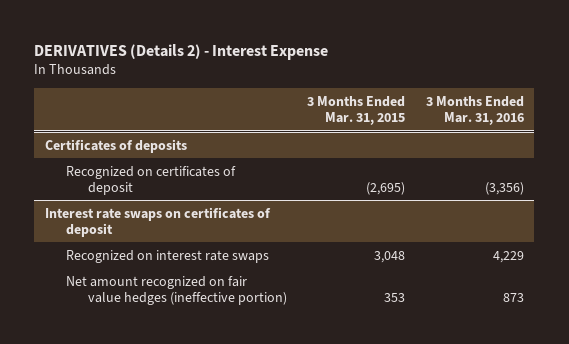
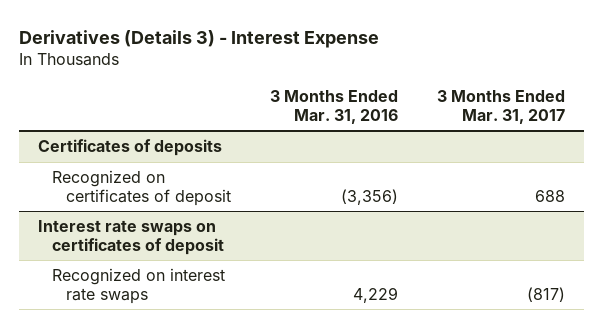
[34,43,329,60] DERIVATIVES (Details 2) - Interest Expense -> [18,29,379,48] Derivatives (Details 3) - Interest Expense
[307,95,406,125] 3 Months Ended Mar. 31, 2015 -> none
none -> [436,89,565,124] 3 Months Ended Mar. 31, 2017
[66,275,288,305] Net amount recognized on fair value hedges (ineffective portion) -> none

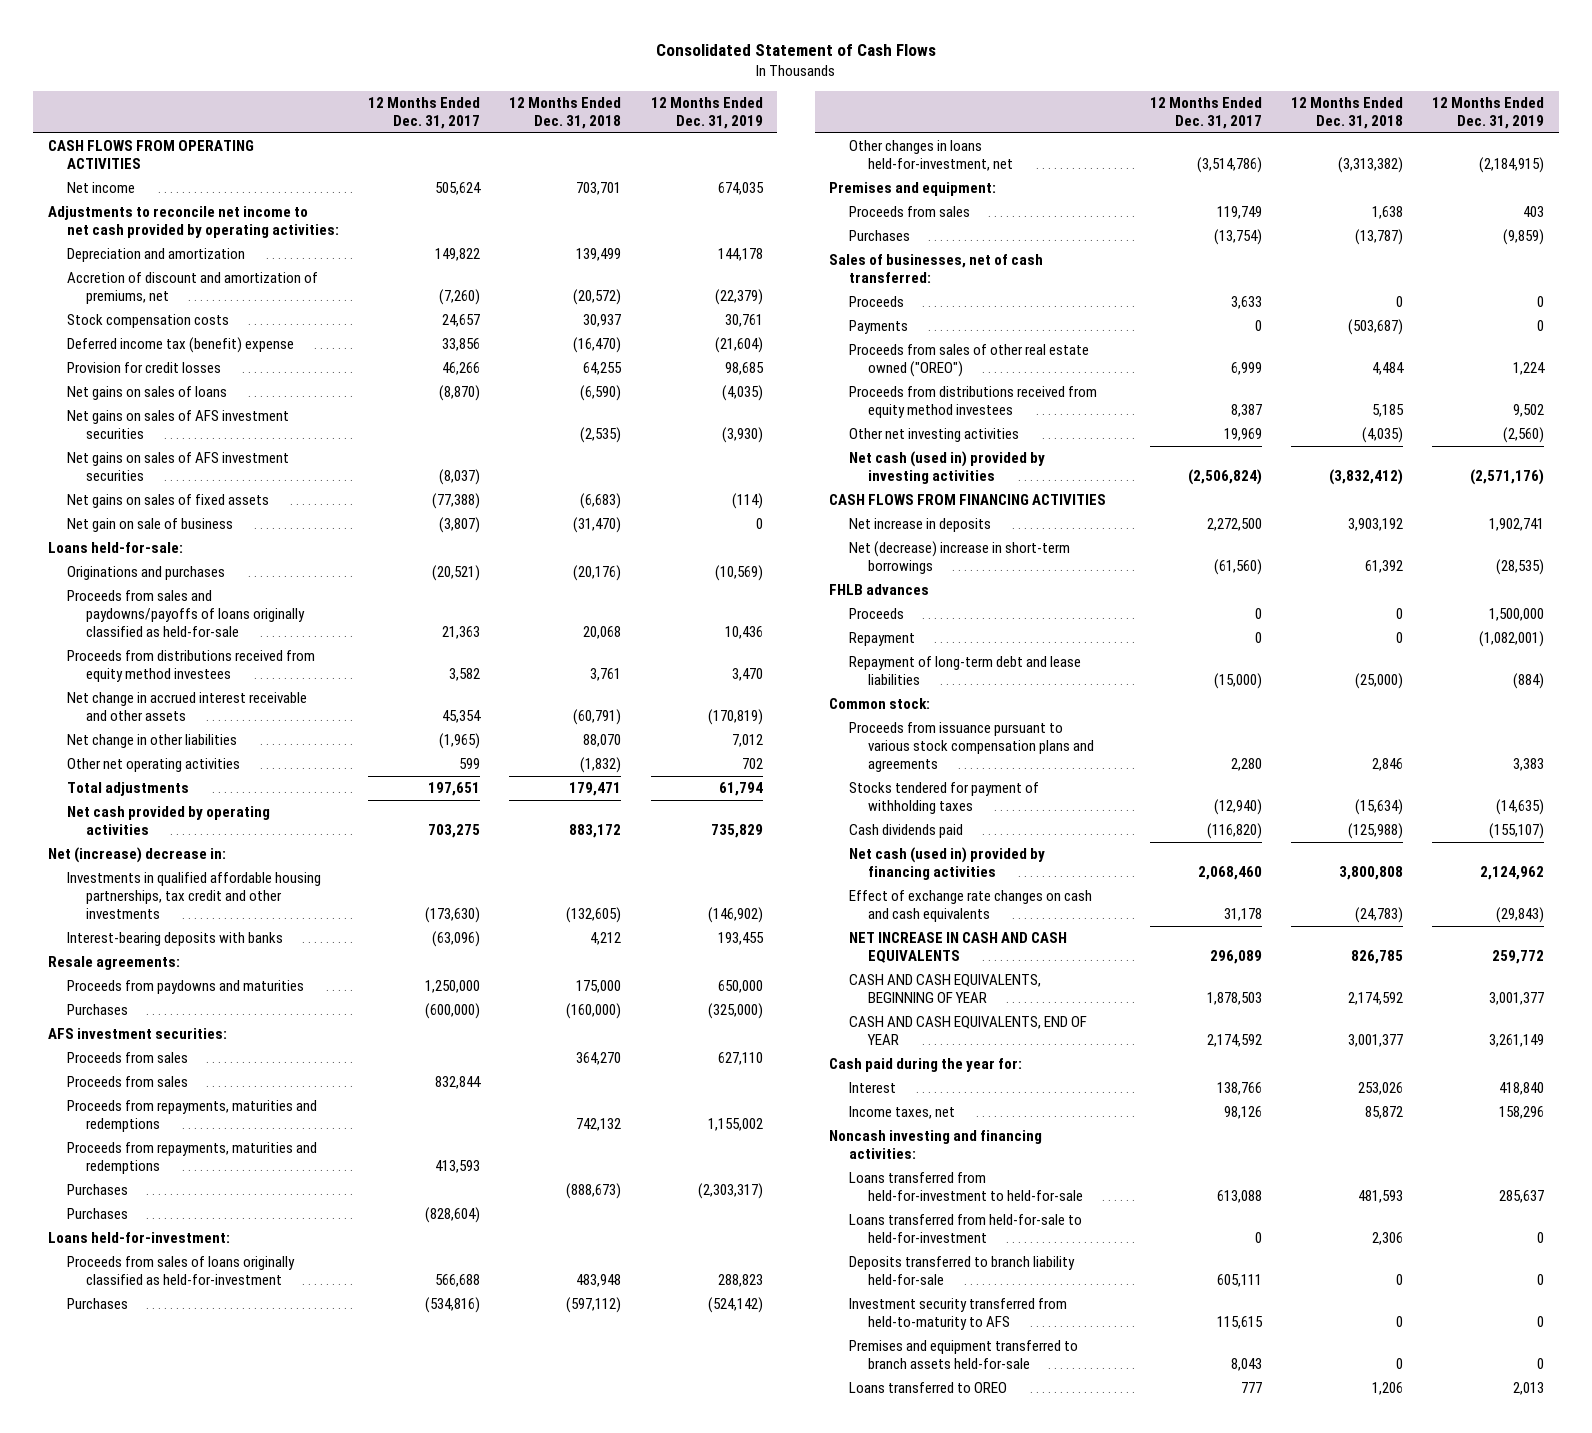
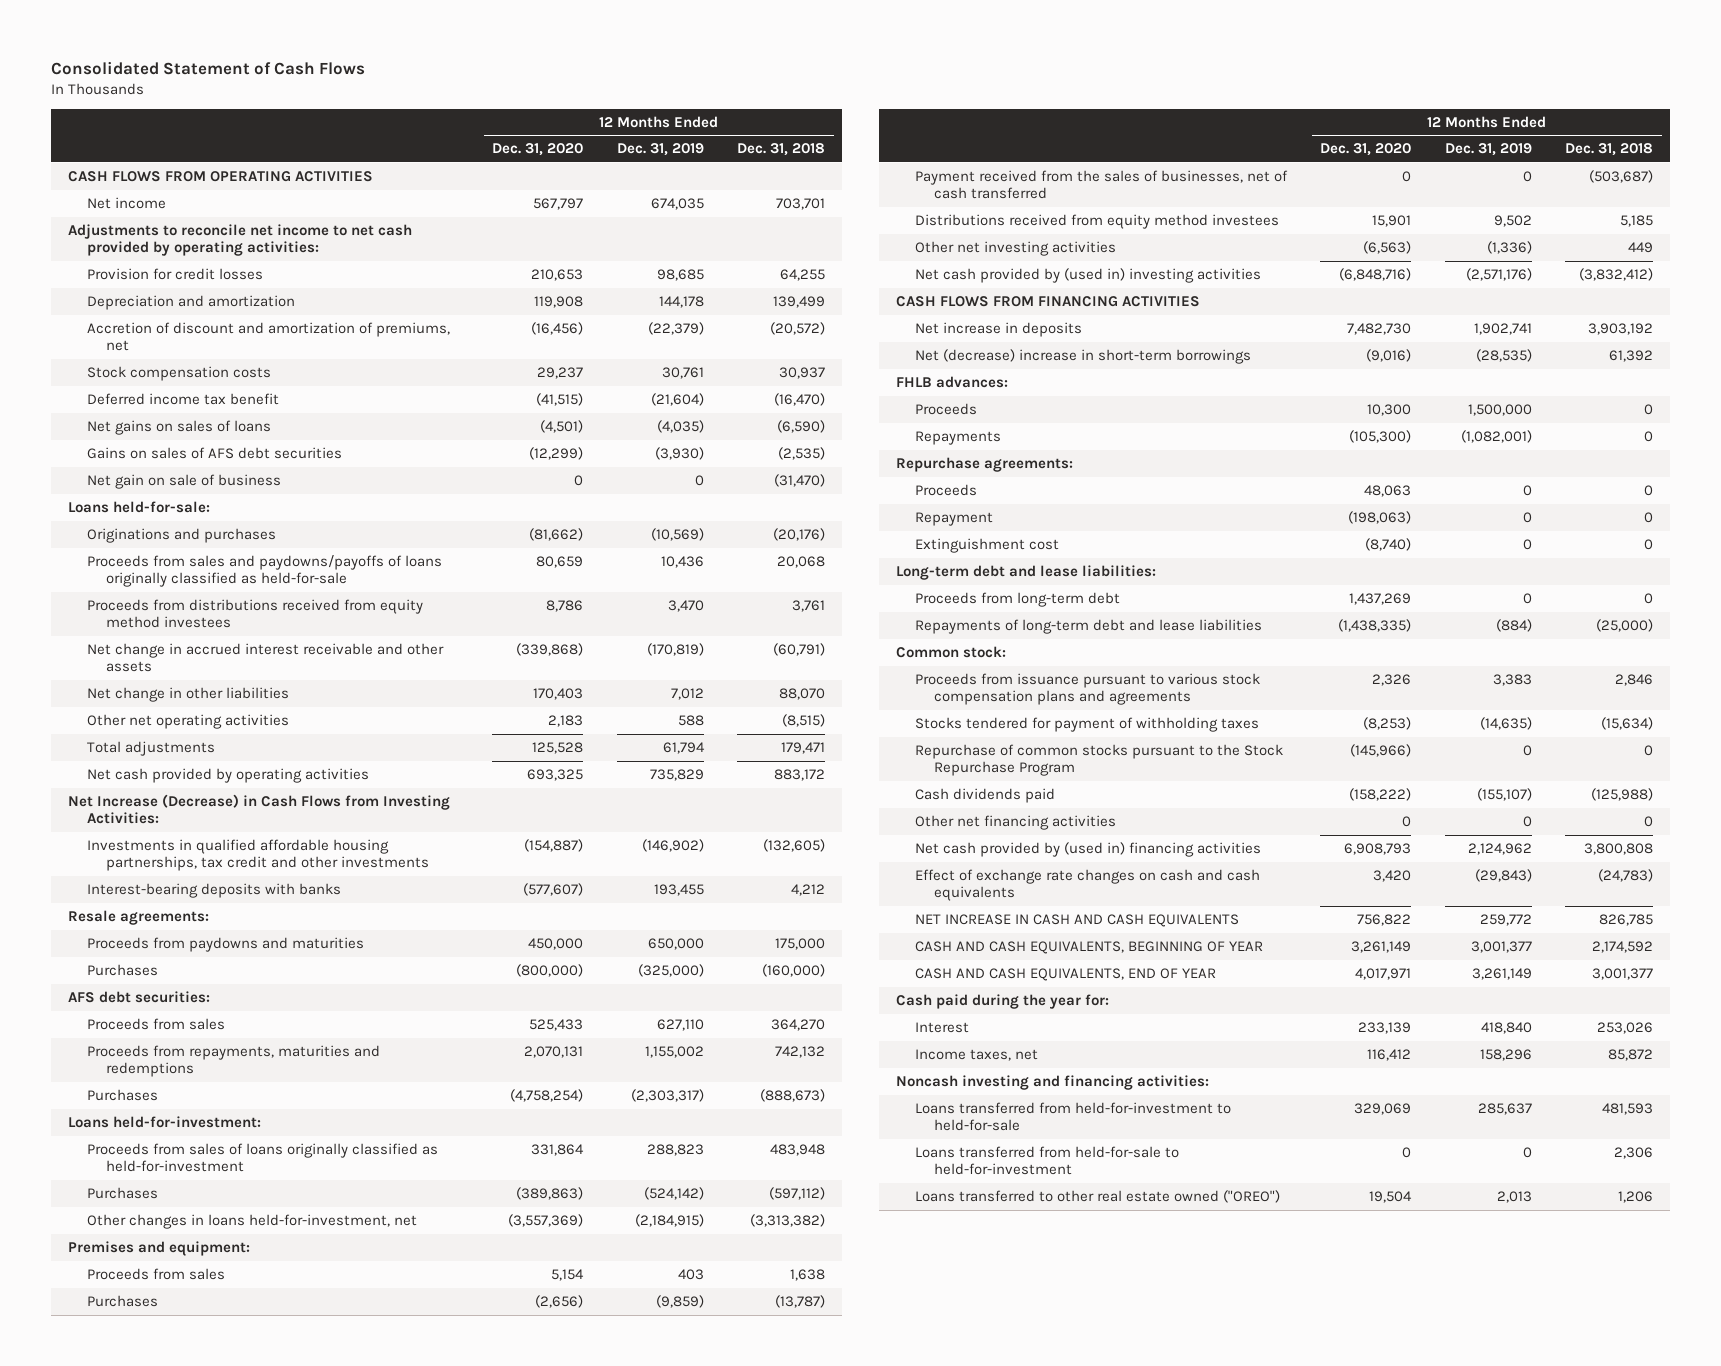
[368,97,481,130] 12 Months Ended Dec. 31, 2017 -> none
none -> [492,143,584,157] Dec. 31, 2020
[66,362,221,374] Provision for credit losses -> [86,267,263,280] Provision for credit losses
[66,337,294,354] Deferred income tax (benefit) expense -> [86,392,279,405] Deferred income tax benefit
[66,452,289,482] Net gains on sales of AFS investment securities -> none
[66,494,269,509] Net gains on sales of fixed assets -> none
[66,410,289,440] Net gains on sales of AFS investment securities -> [86,446,342,459] Gains on sales of AFS debt securities
[580,757,622,774] (1,832) -> [782,713,826,727] (8,515)
[741,758,763,770] 702 -> [677,714,704,726] 588
[47,847,226,864] Net (increase) decrease in: -> [67,793,450,825] Net Increase (Decrease) in Cash Flows from Investing Activities:
[47,1028,227,1040] AFS investment securities: -> [67,990,210,1003] AFS debt securities:
[66,1076,188,1088] Proceeds from sales -> none
[66,1142,317,1175] Proceeds from repayments, maturities and redemptions -> none
[66,1208,128,1220] Purchases -> none
[829,254,1044,284] Sales of businesses, net of cash transferred: -> none
[848,344,1089,378] Proceeds from sales of other real estate owned ("OREO") -> none
[848,320,908,335] Payments -> [914,169,1288,200] Payment received from the sales of businesses, net of cash transferred
[848,386,1097,419] Proceeds from distributions received from equity method investees -> [914,213,1279,229] Distributions received from equity method investees
[1362,427,1404,444] (4,035) -> [1628,241,1654,253] 449
[1503,427,1545,444] (2,560) -> [1486,240,1532,254] (1,336)
[848,451,1045,485] Net cash (used in) provided by investing activities -> [914,267,1261,283] Net cash provided by (used in) investing activities
[829,584,930,596] FHLB advances -> [895,375,1008,388] FHLB advances:
none -> [914,430,1001,445] Repayments
none -> [895,456,1073,472] Repurchase agreements:
[848,296,904,308] Proceeds -> [914,483,977,496] Proceeds
[1479,631,1545,648] (1,082,001) -> [1522,511,1532,523] 0
none -> [914,537,1059,553] Extinguishment cost
none -> [895,564,1156,580] Long-term debt and lease liabilities:
none -> [914,591,1120,607] Proceeds from long-term debt
[848,656,1081,686] Repayment of long-term debt and lease liabilities -> [914,618,1262,634] Repayments of long-term debt and lease liabilities
none -> [914,743,1283,777] Repurchase of common stocks pursuant to the Stock Repurchase Program
none -> [914,814,1116,830] Other net financing activities
[848,847,1045,881] Net cash (used in) provided by financing activities -> [914,841,1261,857] Net cash provided by (used in) financing activities
[848,1256,1075,1286] Deposits transferred to branch liability held-for-sale -> none
[848,1298,1067,1331] Investment security transferred from held-to-maturity to AFS -> none
[848,1340,1078,1370] Premises and equipment transferred to branch assets held-for-sale -> none
[848,1382,1007,1394] Loans transferred to OREO -> [914,1189,1280,1203] Loans transferred to other real estate owned ("OREO")

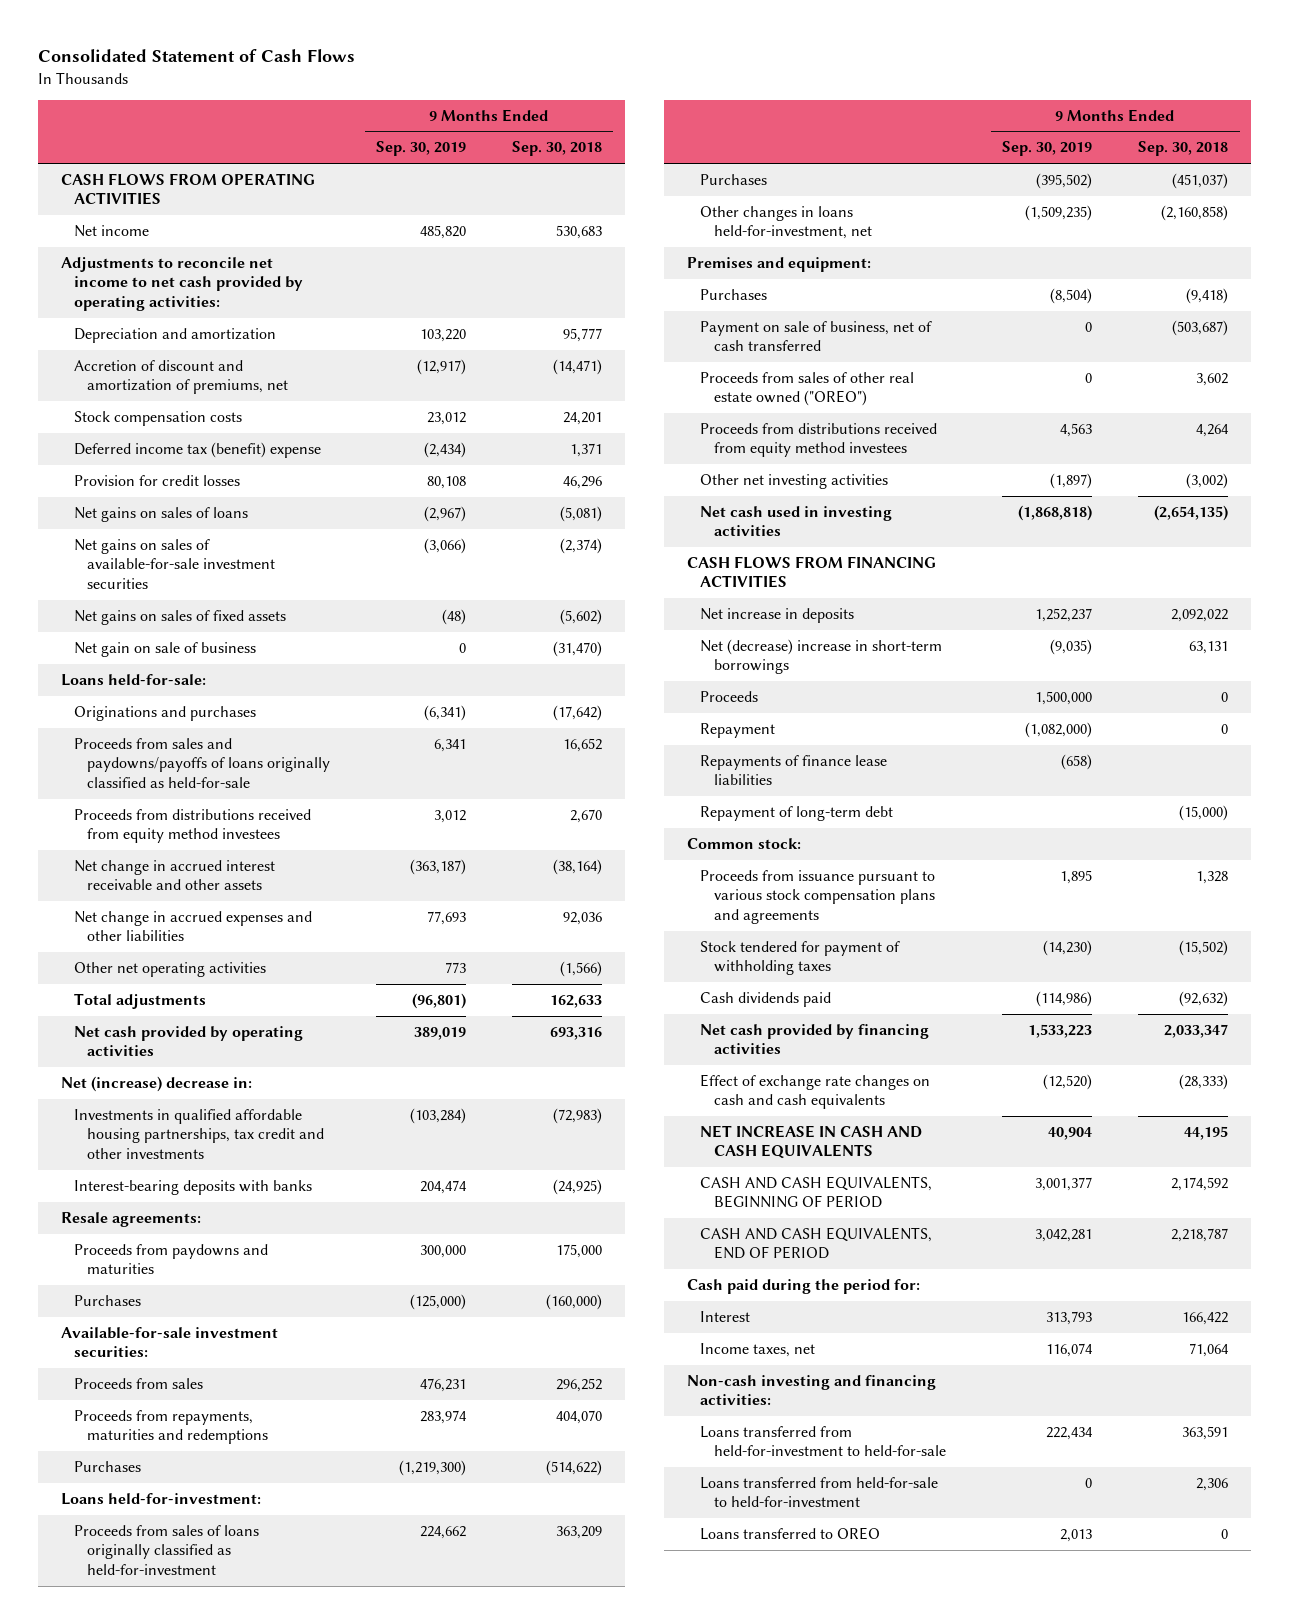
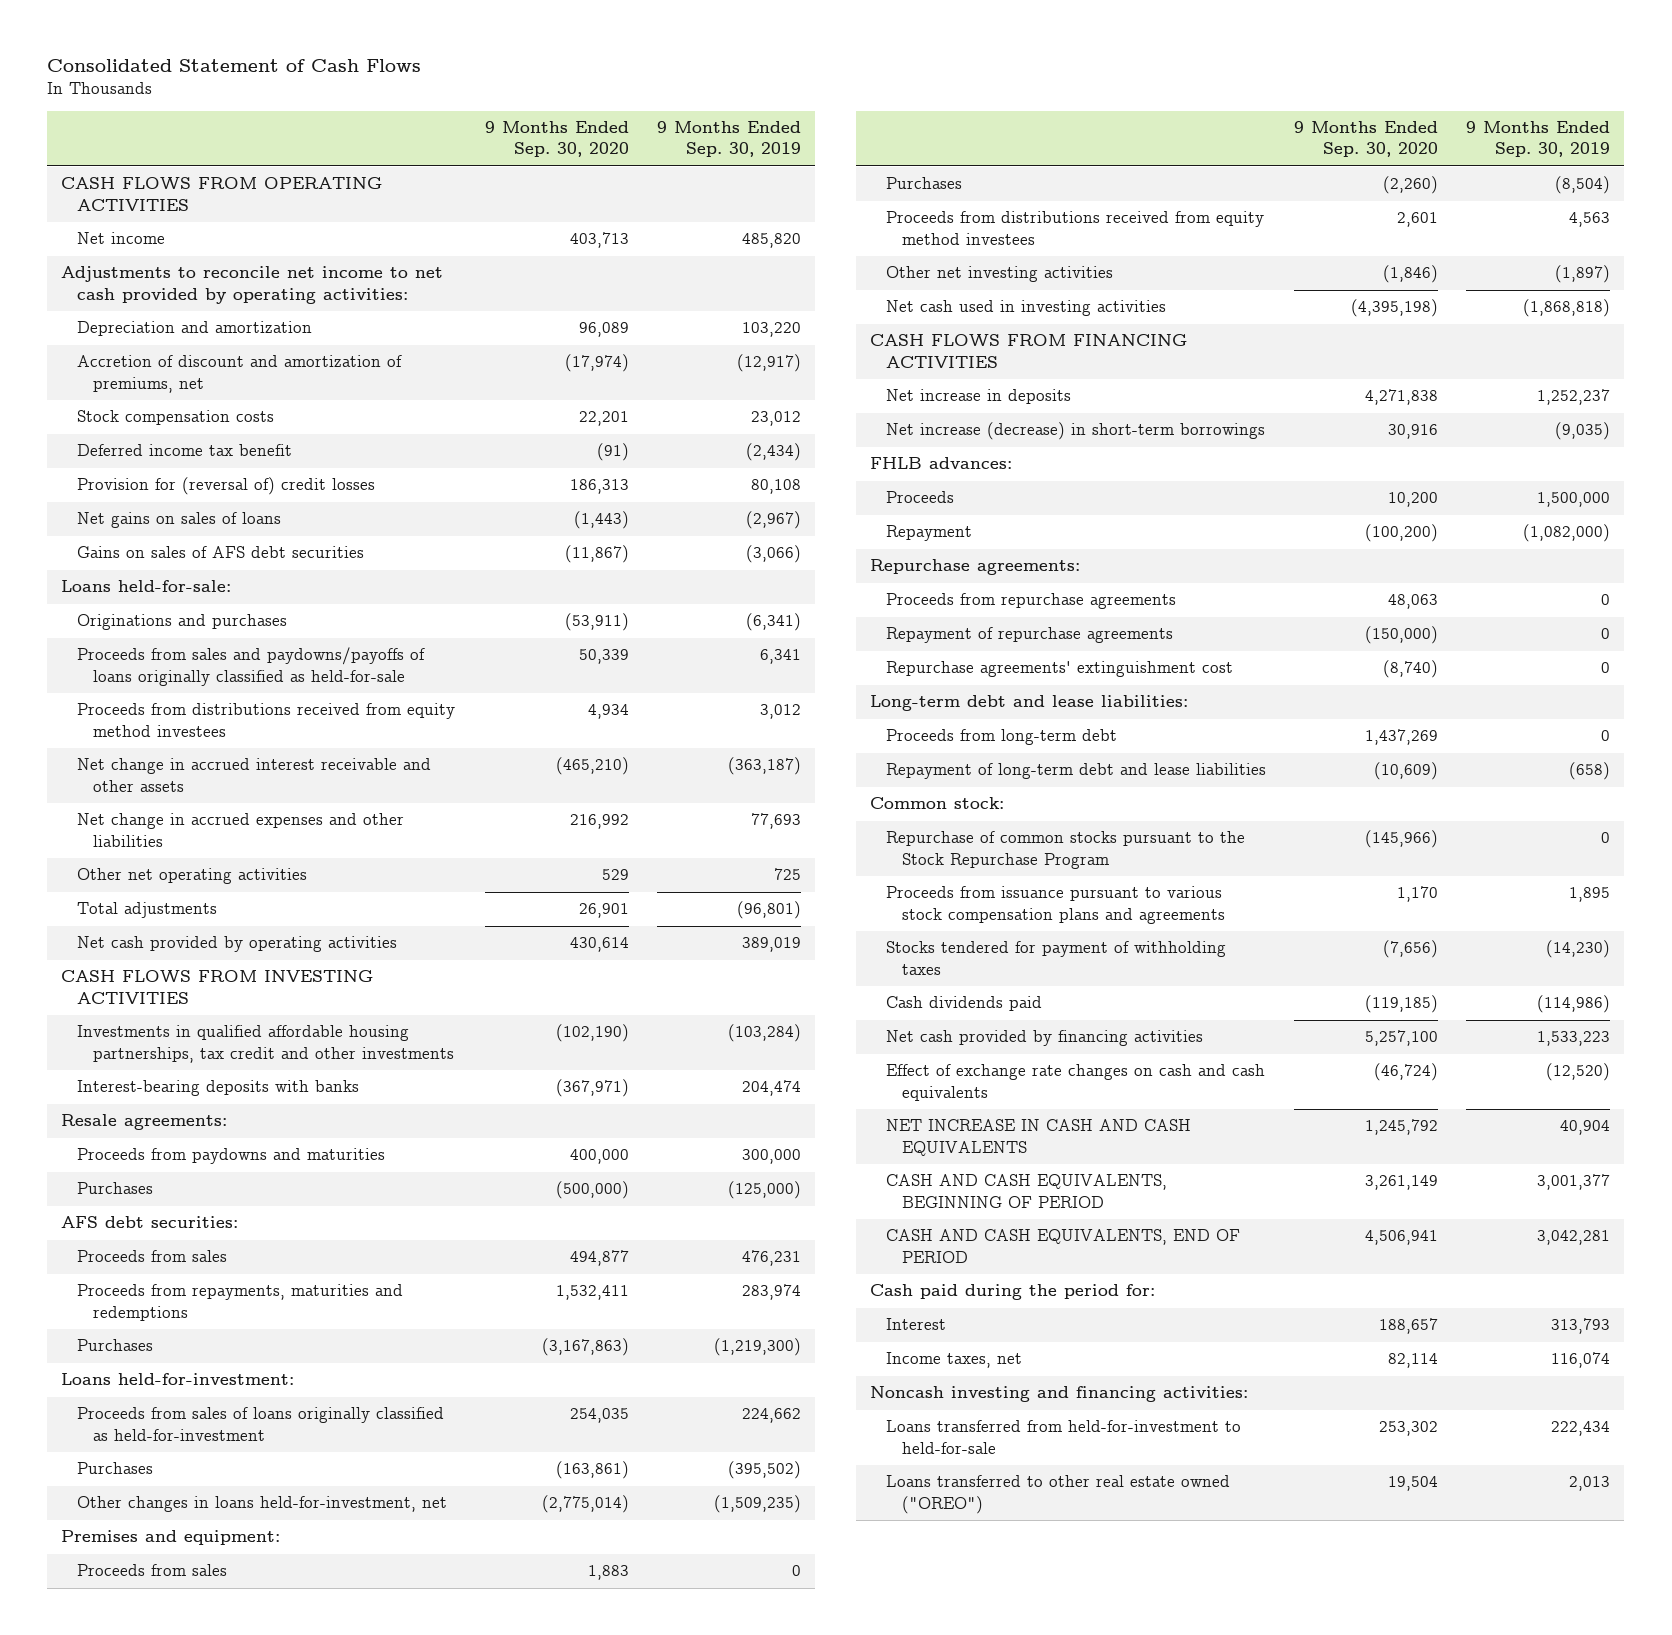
[511,141,602,157] Sep. 30, 2018 -> none
none -> [485,121,630,158] 9 Months Ended Sep. 30, 2020
[74,442,322,459] Deferred income tax (benefit) expense -> [76,444,292,457] Deferred income tax benefit
[74,475,241,487] Provision for credit losses -> [76,477,375,496] Provision for (reversal of) credit losses
[74,610,287,626] Net gains on sales of fixed assets -> none
[74,642,257,658] Net gain on sale of business -> none
[74,539,276,589] Net gains on sales of available-for-sale investment securities -> [76,546,364,559] Gains on sales of AFS debt securities
[445,962,467,974] 773 -> [774,868,802,881] 725
[60,1076,252,1093] Net (increase) decrease in: -> none
none -> [61,970,374,1004] CASH FLOWS FROM INVESTING ACTIVITIES
[60,1327,278,1358] Available-for-sale investment securities: -> [61,1216,239,1229] AFS debt securities:
none -> [76,1564,227,1577] Proceeds from sales
[700,321,933,352] Payment on sale of business, net of cash transferred -> none
[700,372,915,407] Proceeds from sales of other real estate owned ("OREO") -> none
[700,639,943,675] Net (decrease) increase in short-term borrowings -> [886,422,1266,441] Net increase (decrease) in short-term borrowings
none -> [870,457,1013,470] FHLB advances:
[700,806,894,822] Repayment of long-term debt -> none
none -> [870,559,1081,576] Repurchase agreements:
none -> [886,593,1177,610] Proceeds from repurchase agreements
none -> [886,627,1174,644] Repayment of repurchase agreements
none -> [886,661,1234,678] Repurchase agreements' extinguishment cost
none -> [870,695,1189,712] Long-term debt and lease liabilities:
none -> [886,729,1118,746] Proceeds from long-term debt
[700,755,888,786] Repayments of finance lease liabilities -> [886,763,1267,780] Repayment of long-term debt and lease liabilities
none -> [886,831,1246,869] Repurchase of common stocks pursuant to the Stock Repurchase Program
[700,941,901,976] Stock tendered for payment of withholding taxes -> [886,941,1227,975] Stocks tendered for payment of withholding taxes
[687,1375,937,1406] Non-cash investing and financing activities: -> [870,1386,1249,1403] Noncash investing and financing activities:
[700,1477,939,1508] Loans transferred from held-for-sale to held-for-investment -> none
[700,1527,881,1541] Loans transferred to OREO -> [886,1475,1231,1514] Loans transferred to other real estate owned ("OREO")

